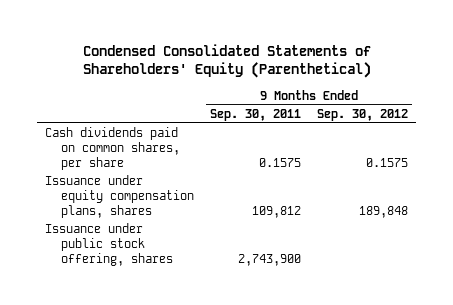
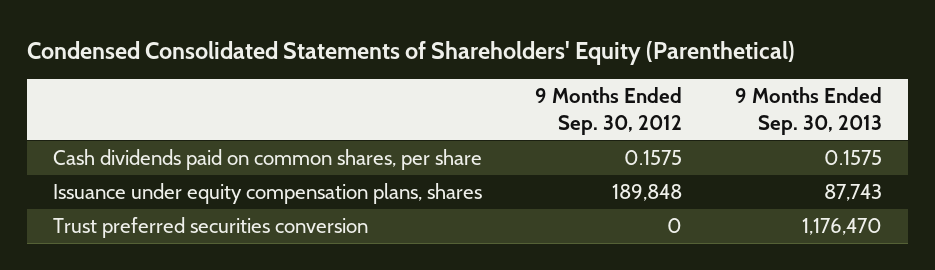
[210,108,302,121] Sep. 30, 2011 -> none
none -> [734,87,882,135] 9 Months Ended Sep. 30, 2013
[45,223,173,266] Issuance under public stock offering, shares -> none
none -> [53,217,369,239] Trust preferred securities conversion

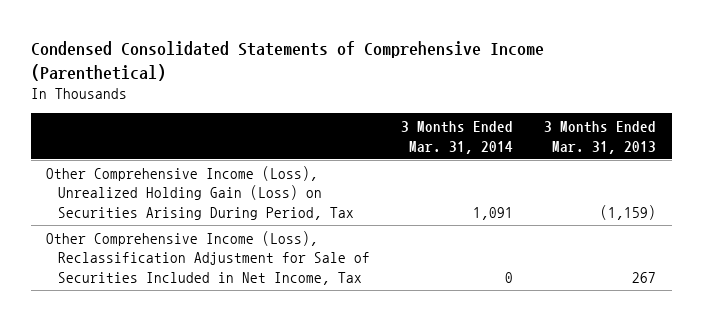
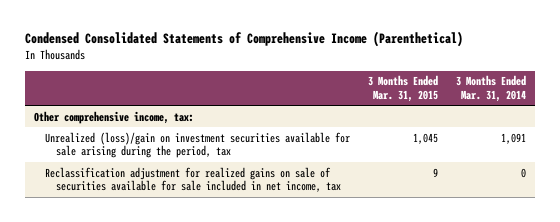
[543,121,656,154] 3 Months Ended Mar. 31, 2013 -> none
none -> [368,75,439,102] 3 Months Ended Mar. 31, 2015
none -> [34,110,195,124] Other comprehensive income, tax:
[46,165,354,220] Other Comprehensive Income (Loss), Unrealized Holding Gain (Loss) on Securities Arising During Period, Tax -> [45,131,351,159] Unrealized (loss)/gain on investment securities available for sale arising during the period, tax
[46,230,370,285] Other Comprehensive Income (Loss), Reclassification Adjustment for Sale of Securities Included in Net Income, Tax -> [45,166,341,193] Reclassification adjustment for realized gains on sale of securities available for sale included in net income, tax

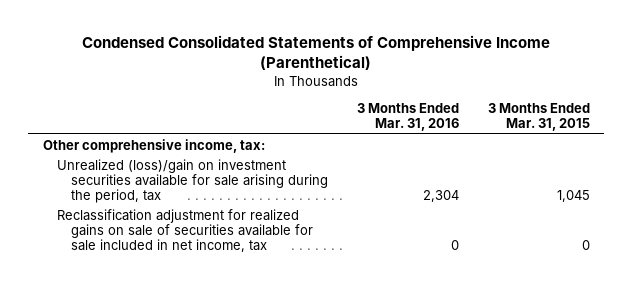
[456,75,527,102] 3 Months Ended Mar. 31, 2014 -> none
none -> [357,103,460,132] 3 Months Ended Mar. 31, 2016
[433,167,439,177] 9 -> [582,240,591,251] 0

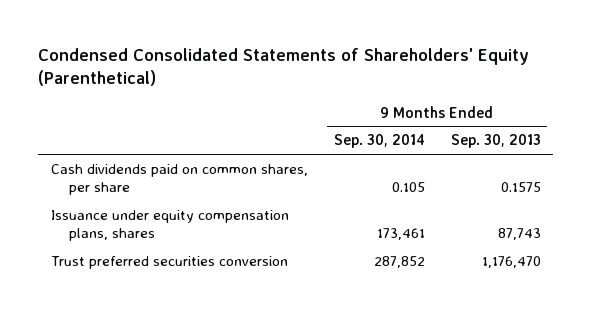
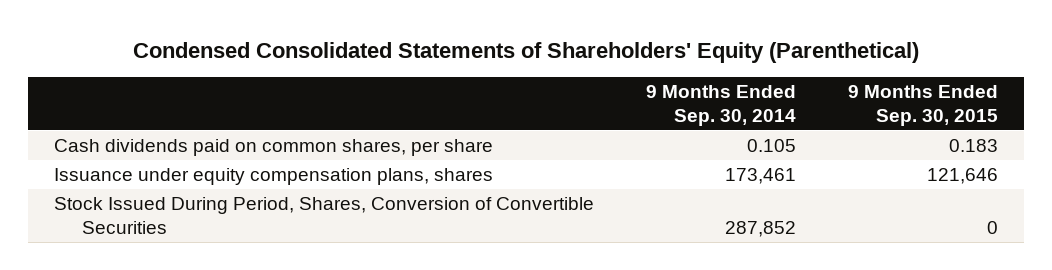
[450,134,541,149] Sep. 30, 2013 -> none
none -> [847,84,998,126] 9 Months Ended Sep. 30, 2015
[50,255,288,269] Trust preferred securities conversion -> [54,197,595,235] Stock Issued During Period, Shares, Conversion of Convertible Securities

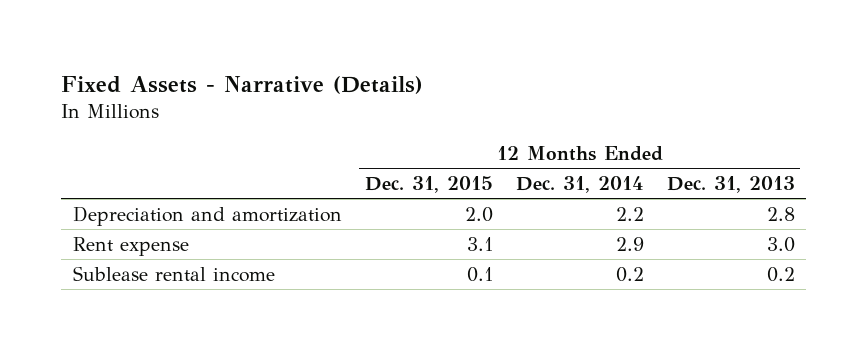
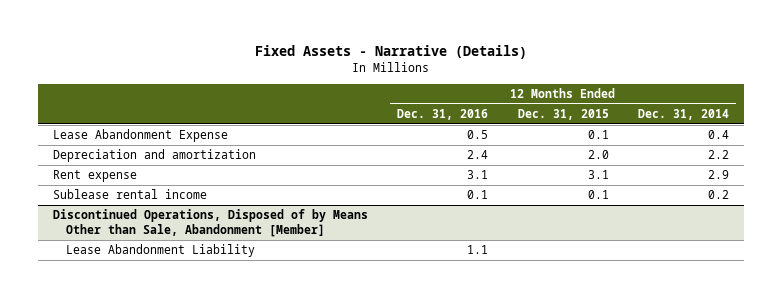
[666,175,795,193] Dec. 31, 2013 -> none
none -> [397,109,489,121] Dec. 31, 2016
none -> [52,129,228,143] Lease Abandonment Expense
none -> [52,209,368,238] Discontinued Operations, Disposed of by Means Other than Sale, Abandonment [Member]
none -> [65,244,255,258] Lease Abandonment Liability

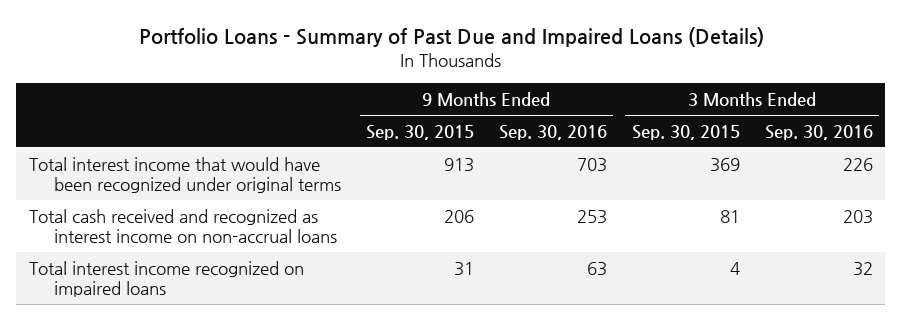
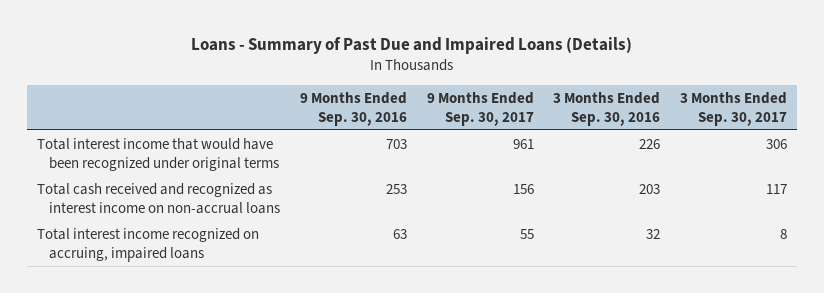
[138,27,764,48] Portfolio Loans - Summary of Past Due and Impaired Loans (Details) -> [191,37,633,55] Loans - Summary of Past Due and Impaired Loans (Details)
[365,125,474,141] Sep. 30, 2015 -> none
[631,125,740,141] Sep. 30, 2015 -> none
none -> [426,91,534,127] 9 Months Ended Sep. 30, 2017
none -> [680,91,788,127] 3 Months Ended Sep. 30, 2017
[28,260,304,298] Total interest income recognized on impaired loans -> [36,227,259,262] Total interest income recognized on accruing, impaired loans

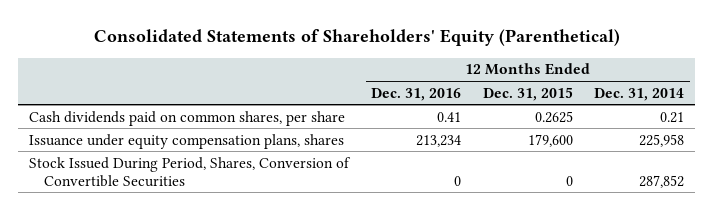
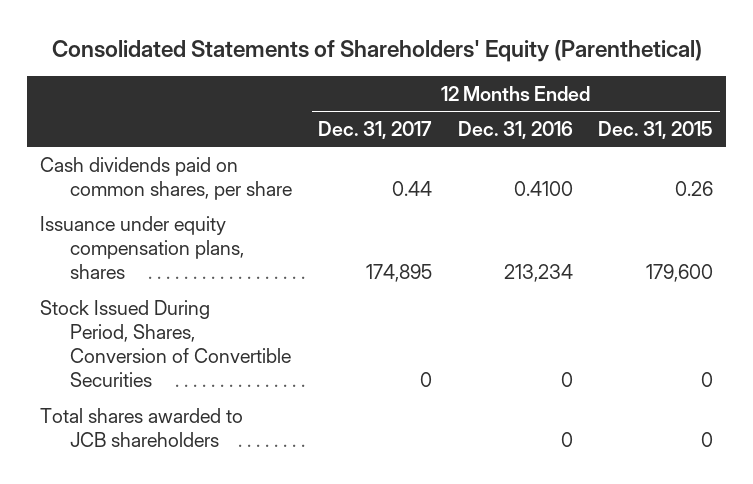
[594,87,685,101] Dec. 31, 2014 -> none
none -> [317,120,432,139] Dec. 31, 2017
[436,111,461,122] 0.41 -> [513,180,573,196] 0.4100
[534,110,573,123] 0.2625 -> [675,180,714,196] 0.26
none -> [39,407,243,447] Total shares awarded to JCB shareholders

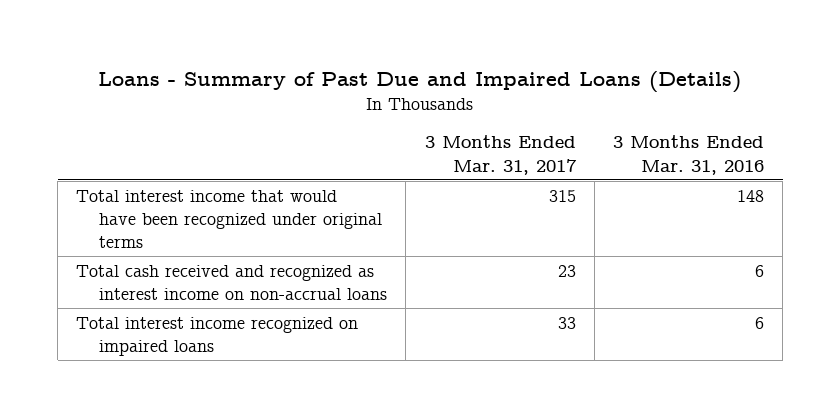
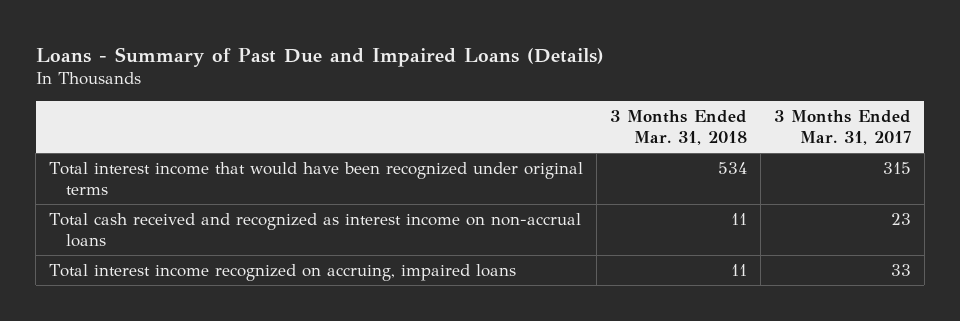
[612,135,764,175] 3 Months Ended Mar. 31, 2016 -> none
none -> [609,109,747,145] 3 Months Ended Mar. 31, 2018
[76,316,359,356] Total interest income recognized on impaired loans -> [48,263,516,281] Total interest income recognized on accruing, impaired loans

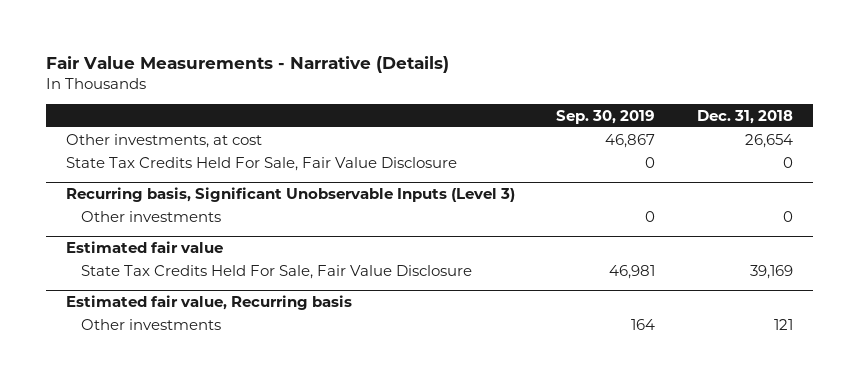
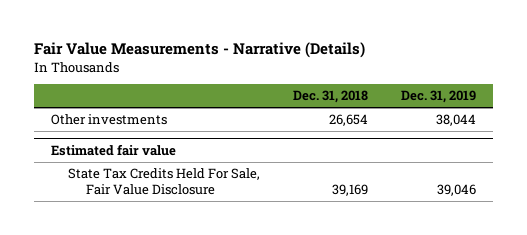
[556,109,656,124] Sep. 30, 2019 -> none
none -> [401,90,477,104] Dec. 31, 2019
[66,156,458,171] State Tax Credits Held For Sale, Fair Value Disclosure -> none
[66,187,516,203] Recurring basis, Significant Unobservable Inputs (Level 3) -> none
[80,210,221,222] Other investments -> none
[66,133,263,148] Other investments, at cost -> [50,114,167,126] Other investments
[66,295,353,311] Estimated fair value, Recurring basis -> none
[80,318,221,330] Other investments -> none

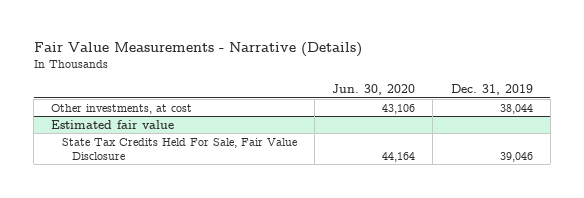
[293,90,369,104] Dec. 31, 2018 -> none
none -> [332,84,416,96] Jun. 30, 2020
[50,114,167,126] Other investments -> [51,103,193,114] Other investments, at cost

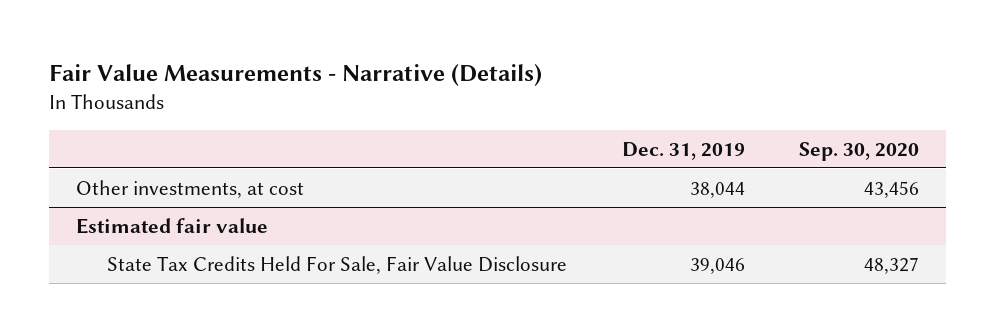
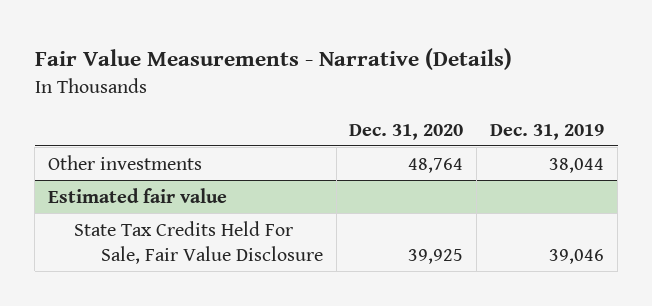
[799,141,920,161] Sep. 30, 2020 -> none
none -> [349,123,464,140] Dec. 31, 2020
[76,179,305,198] Other investments, at cost -> [48,154,203,170] Other investments

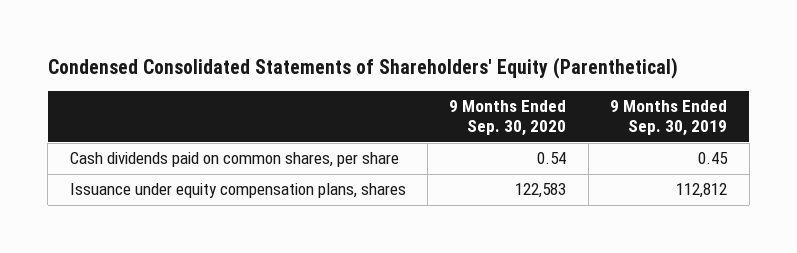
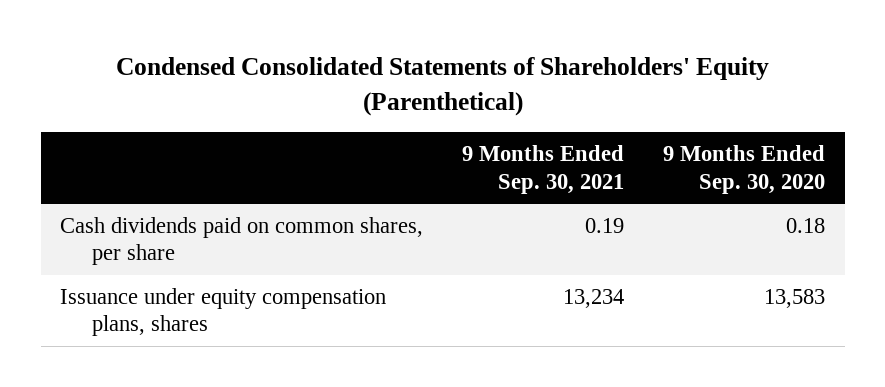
[610,99,728,137] 9 Months Ended Sep. 30, 2019 -> none
none -> [462,145,625,194] 9 Months Ended Sep. 30, 2021
[537,152,567,165] 0.54 -> [786,218,826,234] 0.18
[515,183,567,199] 122,583 -> [764,289,826,309] 13,583

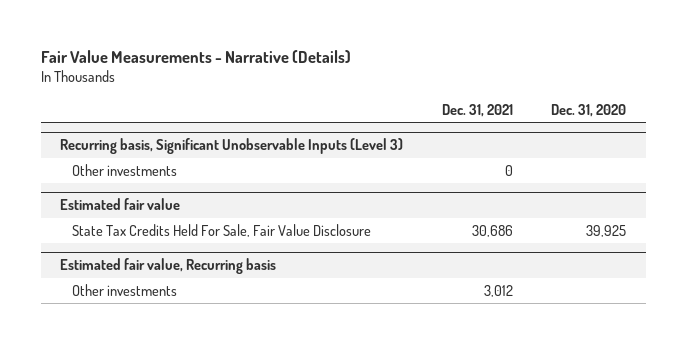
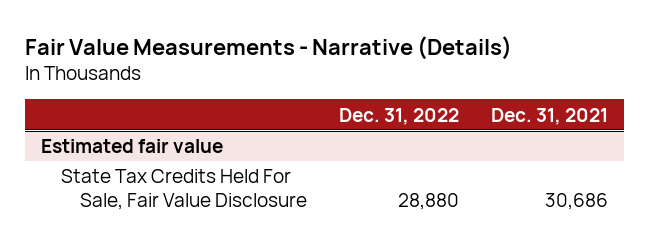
[551,103,627,117] Dec. 31, 2020 -> none
none -> [339,107,460,125] Dec. 31, 2022
[59,138,403,155] Recurring basis, Significant Unobservable Inputs (Level 3) -> none
[72,163,178,176] Other investments -> none
[59,258,276,275] Estimated fair value, Recurring basis -> none
[72,283,178,296] Other investments -> none

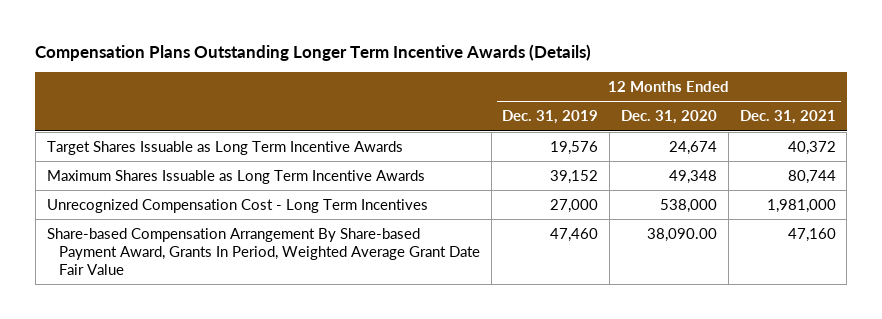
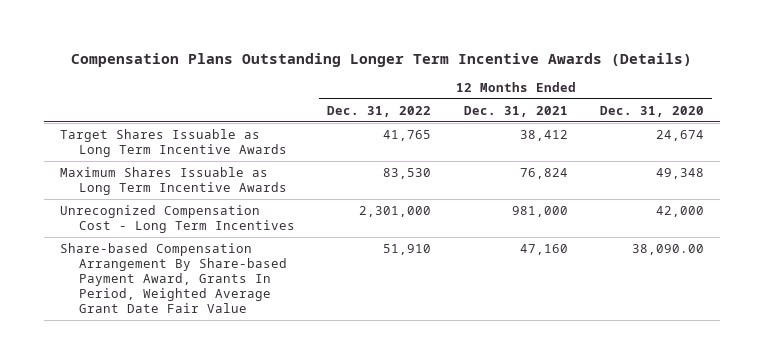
[502,110,599,125] Dec. 31, 2019 -> none
none -> [327,105,432,117] Dec. 31, 2022
[787,140,836,155] 40,372 -> [519,129,568,141] 38,412
[787,169,836,184] 80,744 -> [519,167,568,179] 76,824
[660,198,718,213] 538,000 -> [655,205,704,217] 42,000
[766,198,836,213] 1,981,000 -> [511,205,568,217] 981,000

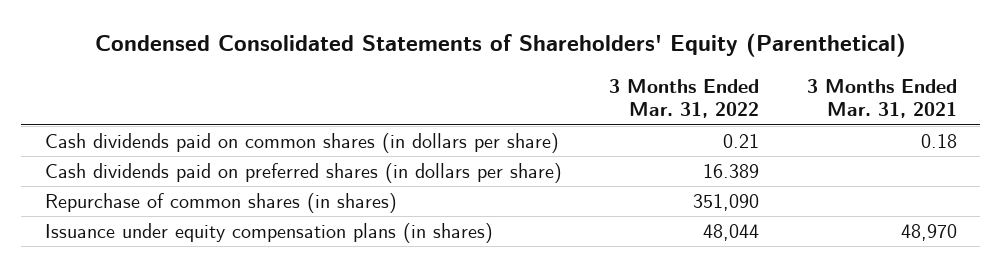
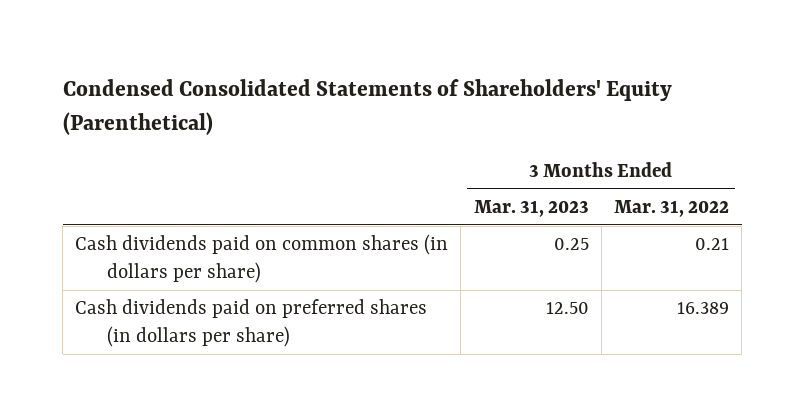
[806,79,957,119] 3 Months Ended Mar. 31, 2021 -> none
none -> [473,199,589,217] Mar. 31, 2023
[44,192,397,213] Repurchase of common shares (in shares) -> none
[44,222,493,243] Issuance under equity compensation plans (in shares) -> none

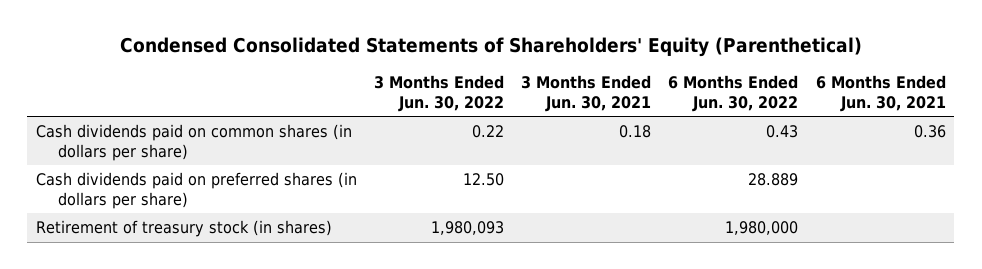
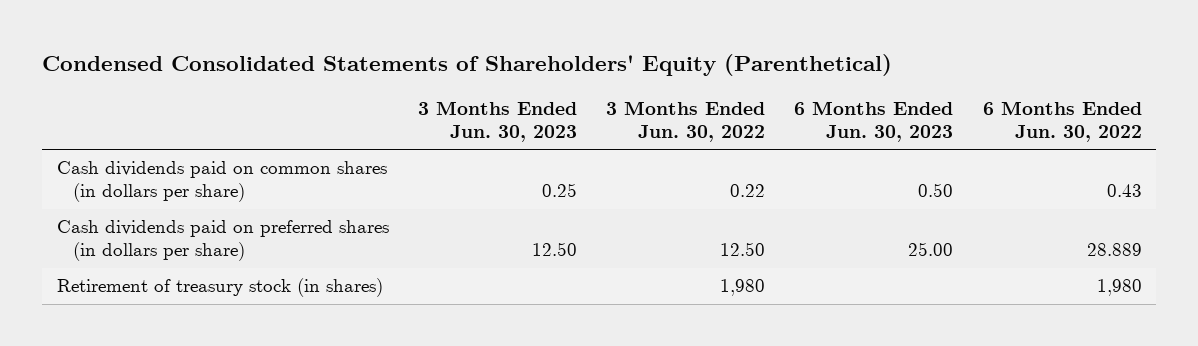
[521,75,652,112] 3 Months Ended Jun. 30, 2021 -> none
[815,75,946,112] 6 Months Ended Jun. 30, 2021 -> none
none -> [417,100,577,142] 3 Months Ended Jun. 30, 2023
none -> [794,100,954,142] 6 Months Ended Jun. 30, 2023
[431,221,505,236] 1,980,093 -> [720,279,766,297] 1,980
[725,221,799,236] 1,980,000 -> [1096,279,1142,297] 1,980

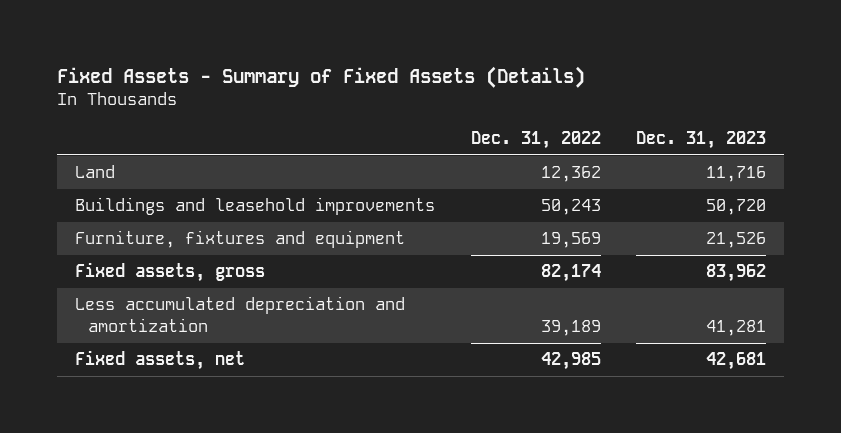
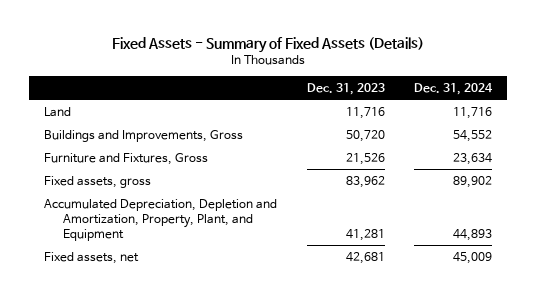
[470,130,601,149] Dec. 31, 2022 -> none
none -> [414,83,494,96] Dec. 31, 2024
[74,197,435,216] Buildings and leasehold improvements -> [43,129,243,142] Buildings and Improvements, Gross
[74,230,405,249] Furniture, fixtures and equipment -> [43,152,208,165] Furniture and Fixtures, Gross
[74,296,405,332] Less accumulated depreciation and amortization -> [43,198,277,241] Accumulated Depreciation, Depletion and Amortization, Property, Plant, and Equipment

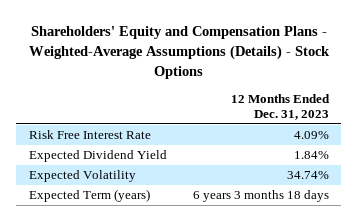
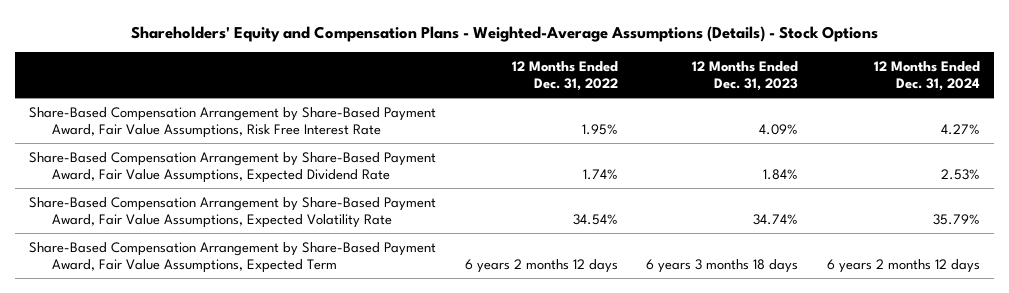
none -> [511,60,618,92] 12 Months Ended Dec. 31, 2022
none -> [873,60,980,92] 12 Months Ended Dec. 31, 2024
[29,130,152,140] Risk Free Interest Rate -> [29,106,437,139] Share-Based Compensation Arrangement by Share-Based Payment Award, Fair Value Assumptions, Risk Free Interest Rate
[29,150,168,163] Expected Dividend Yield -> [29,151,437,184] Share-Based Compensation Arrangement by Share-Based Payment Award, Fair Value Assumptions, Expected Dividend Rate
[29,170,137,183] Expected Volatility -> [29,196,437,229] Share-Based Compensation Arrangement by Share-Based Payment Award, Fair Value Assumptions, Expected Volatility Rate
[29,189,151,203] Expected Term (years) -> [29,241,437,274] Share-Based Compensation Arrangement by Share-Based Payment Award, Fair Value Assumptions, Expected Term

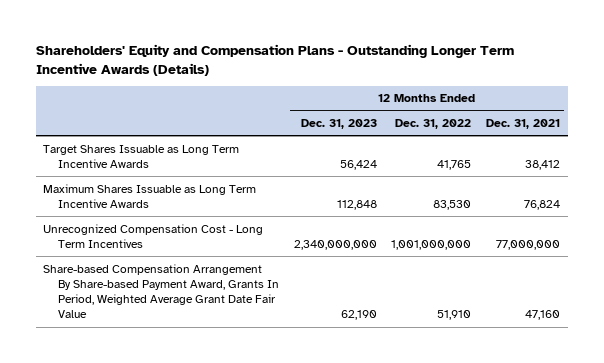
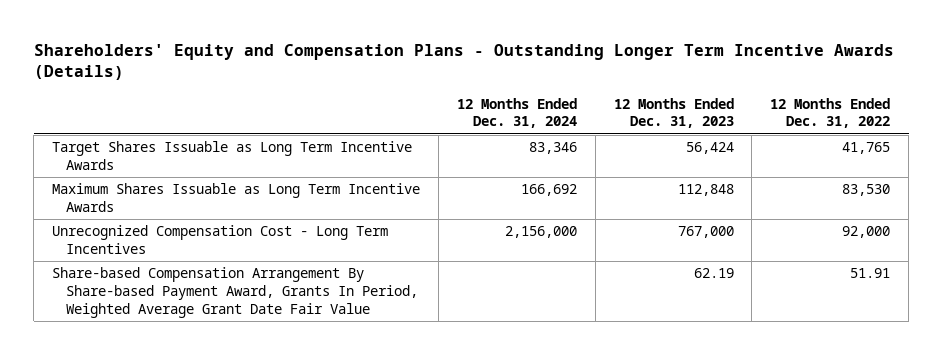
[486,118,561,129] Dec. 31, 2021 -> none
none -> [456,97,577,129] 12 Months Ended Dec. 31, 2024
[293,239,377,250] 2,340,000,000 -> [677,226,734,239] 767,000
[391,239,472,250] 1,001,000,000 -> [842,226,891,239] 92,000
[340,310,377,321] 62,190 -> [693,268,734,279] 62.19
[437,310,472,321] 51,910 -> [850,268,891,279] 51.91

